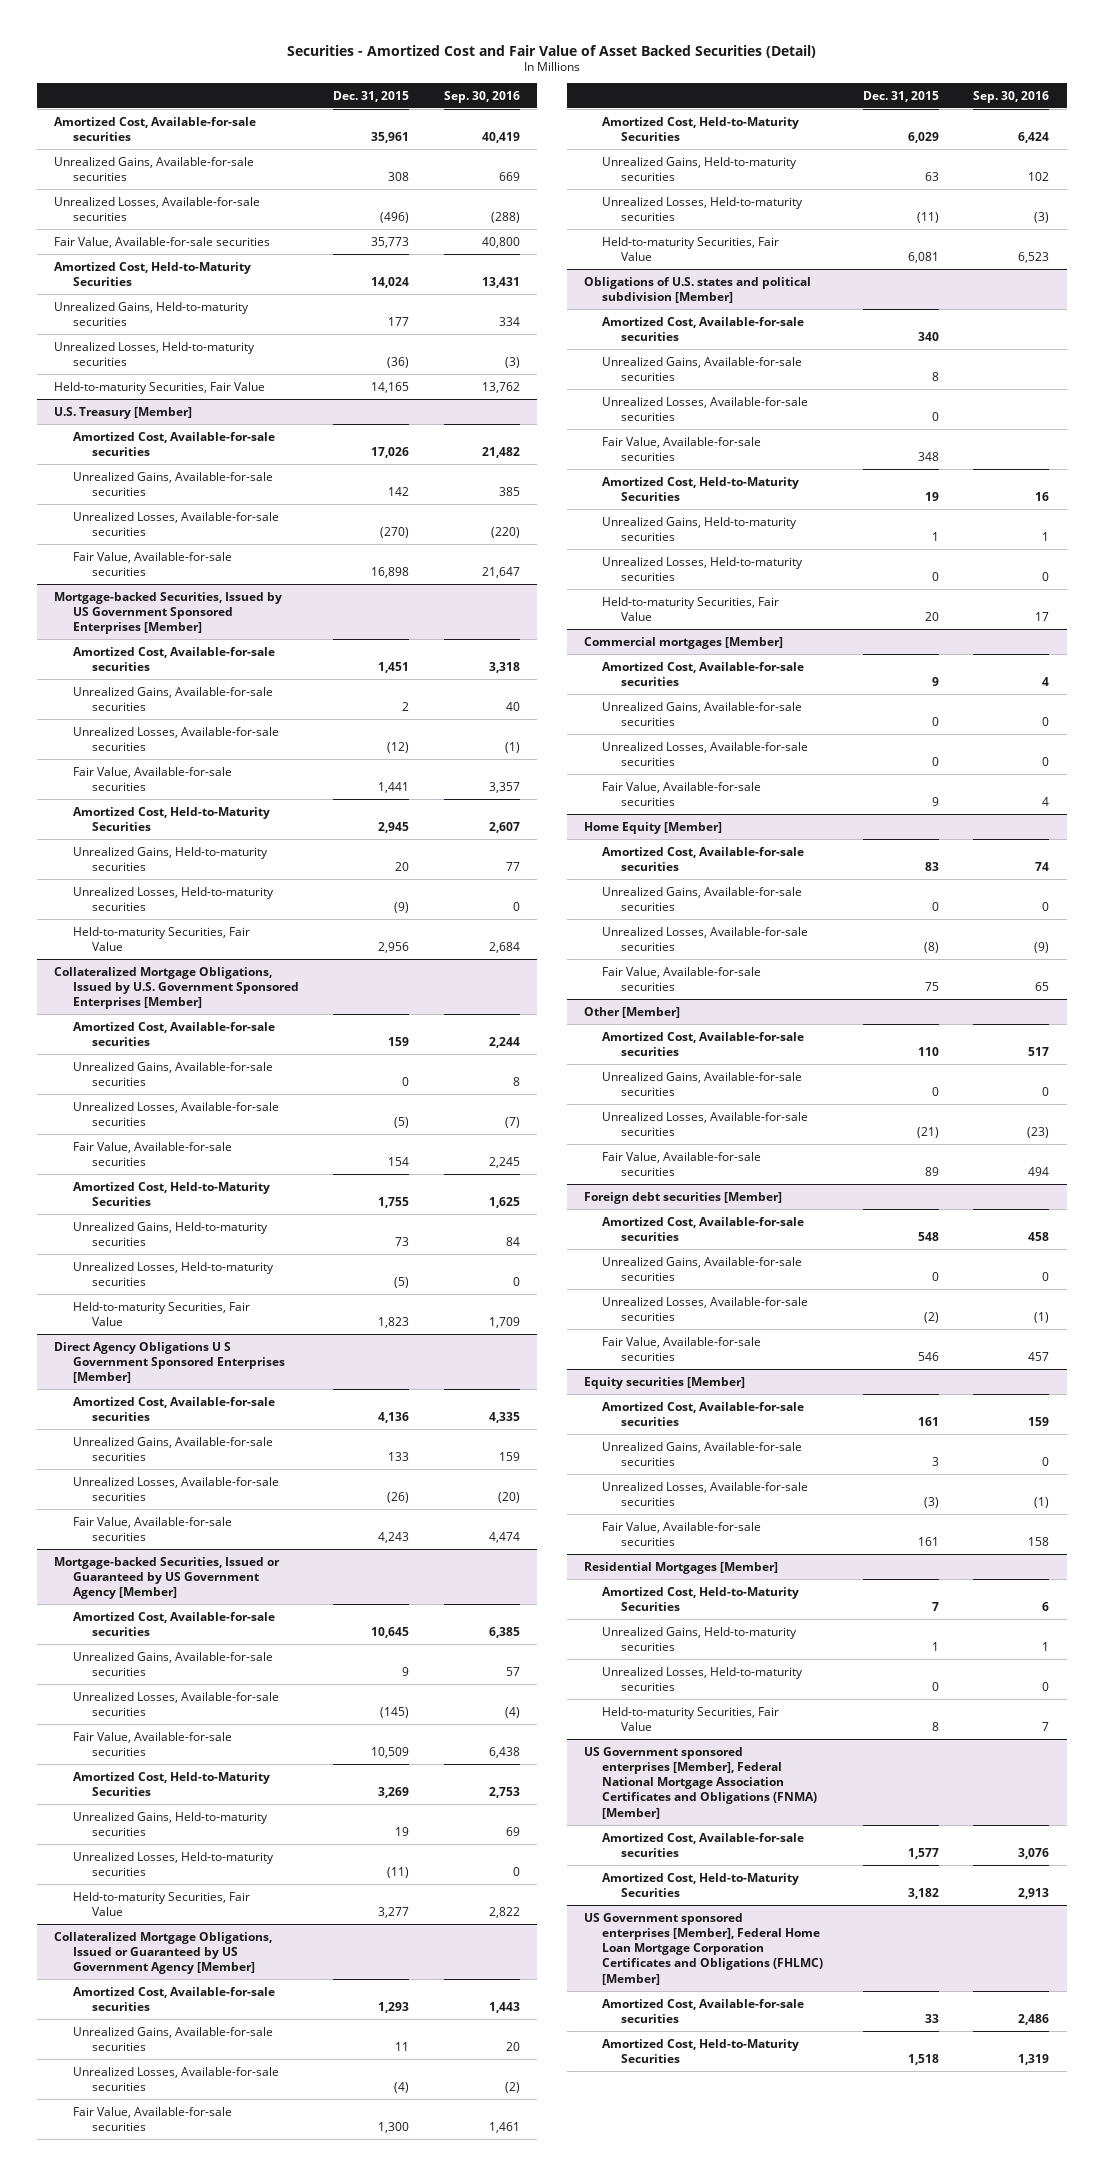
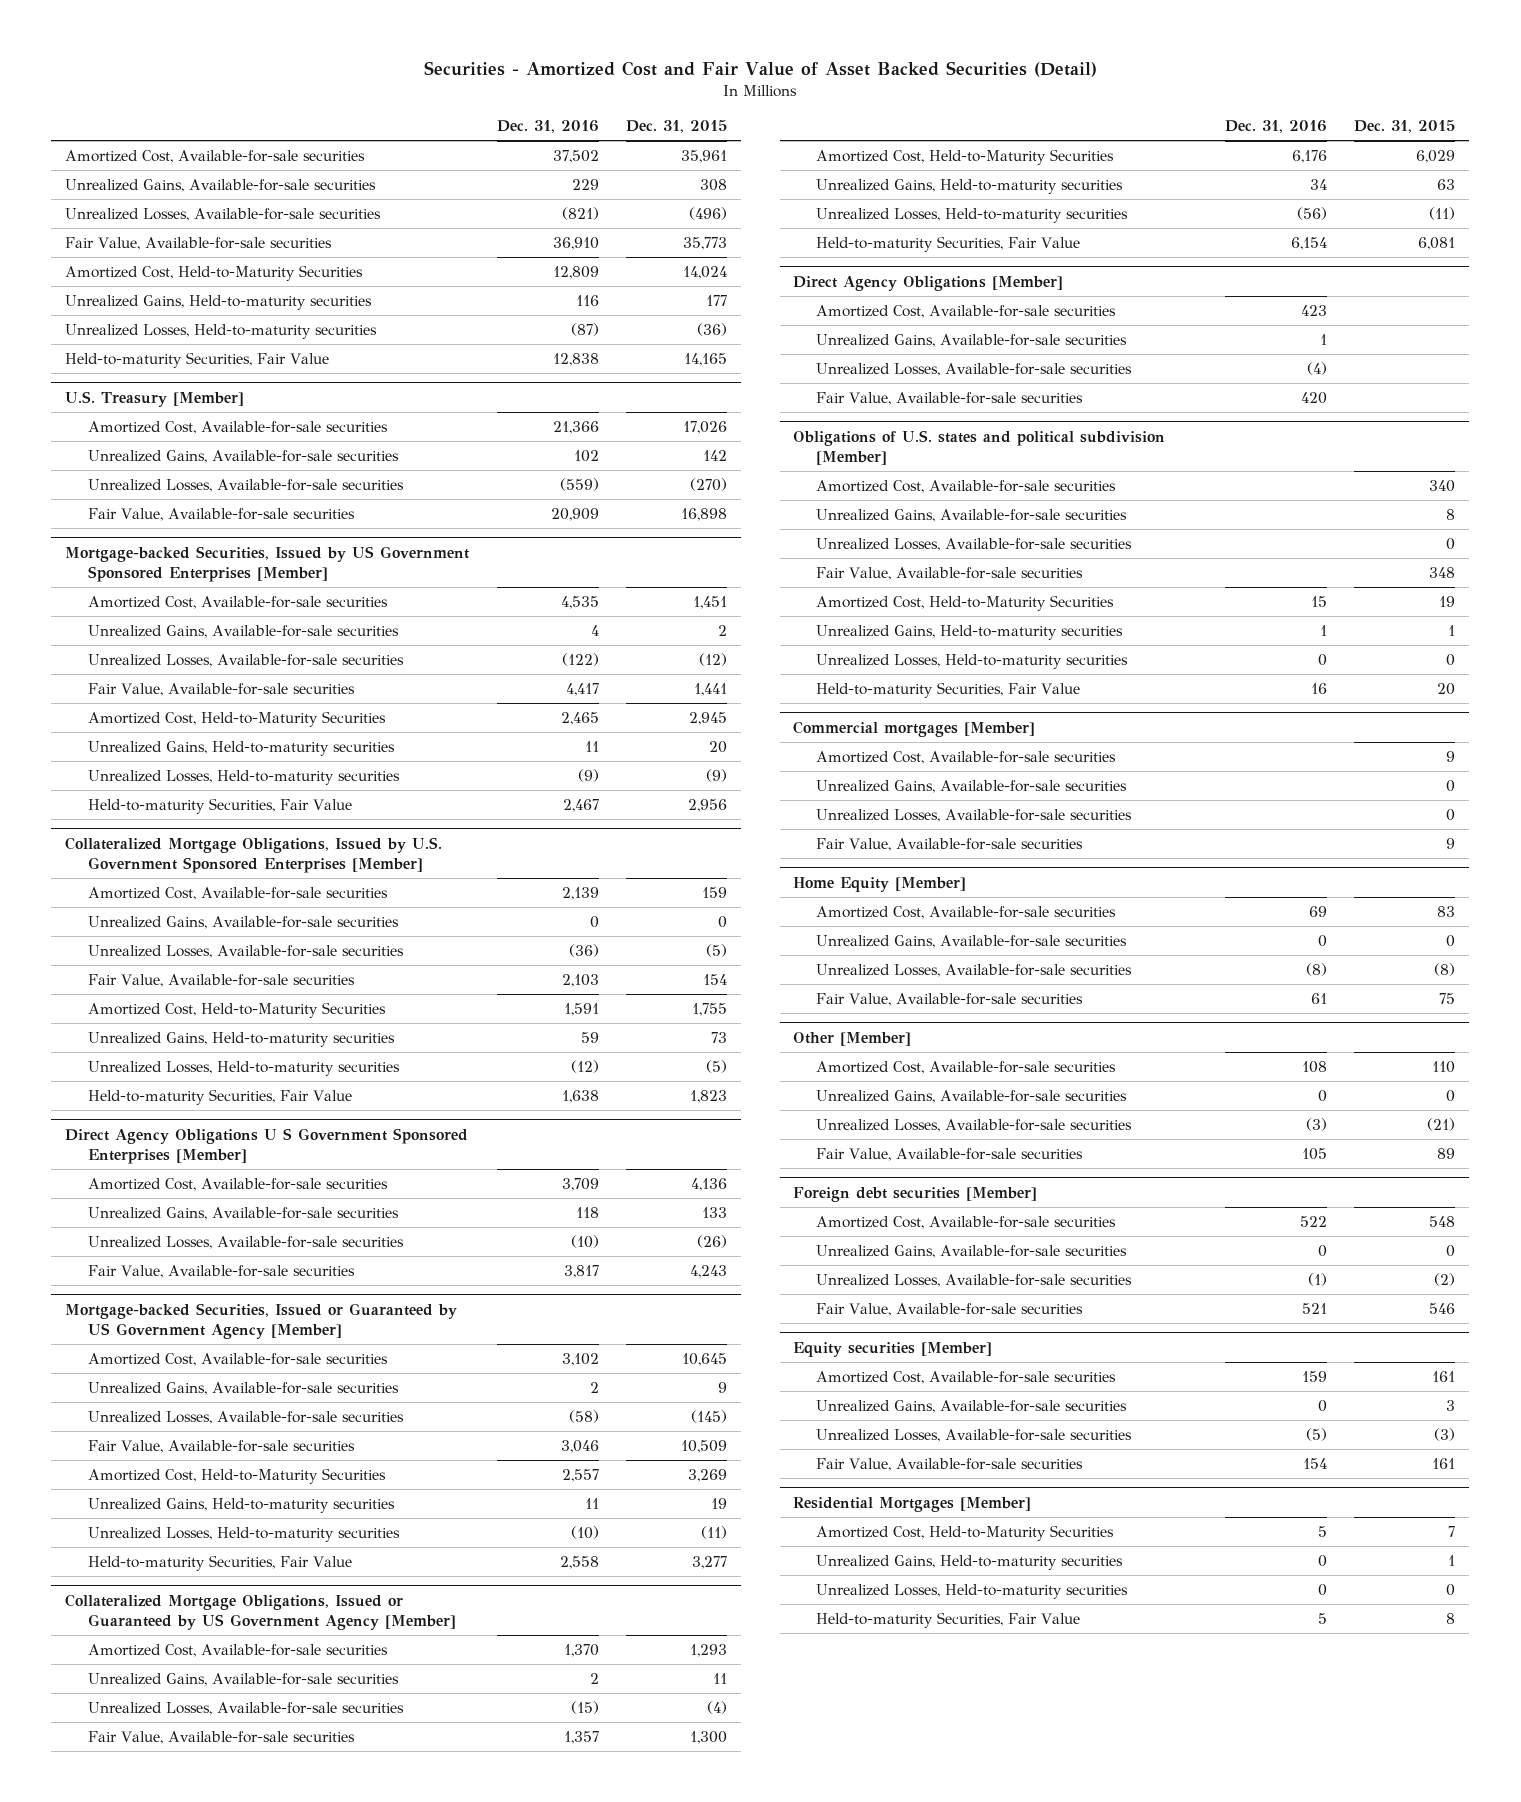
[443,90,520,103] Sep. 30, 2016 -> none
none -> [496,120,599,134] Dec. 31, 2016
none -> [793,275,1064,291] Direct Agency Obligations [Member]
none -> [816,304,1117,318] Amortized Cost, Available-for-sale securities
none -> [816,333,1128,347] Unrealized Gains, Available-for-sale securities
none -> [816,362,1133,376] Unrealized Losses, Available-for-sale securities
none -> [816,391,1084,405] Fair Value, Available-for-sale securities
[583,1746,818,1819] US Government sponsored enterprises [Member], Federal National Mortgage Association Certificates and Obligations (FNMA) [Member] -> none
[602,1832,805,1857] Amortized Cost, Available-for-sale securities -> none
[602,1872,800,1897] Amortized Cost, Held-to-Maturity Securities -> none
[583,1912,824,1985] US Government sponsored enterprises [Member], Federal Home Loan Mortgage Corporation Certificates and Obligations (FHLMC) [Member] -> none
[602,1998,805,2023] Amortized Cost, Available-for-sale securities -> none
[602,2038,800,2063] Amortized Cost, Held-to-Maturity Securities -> none

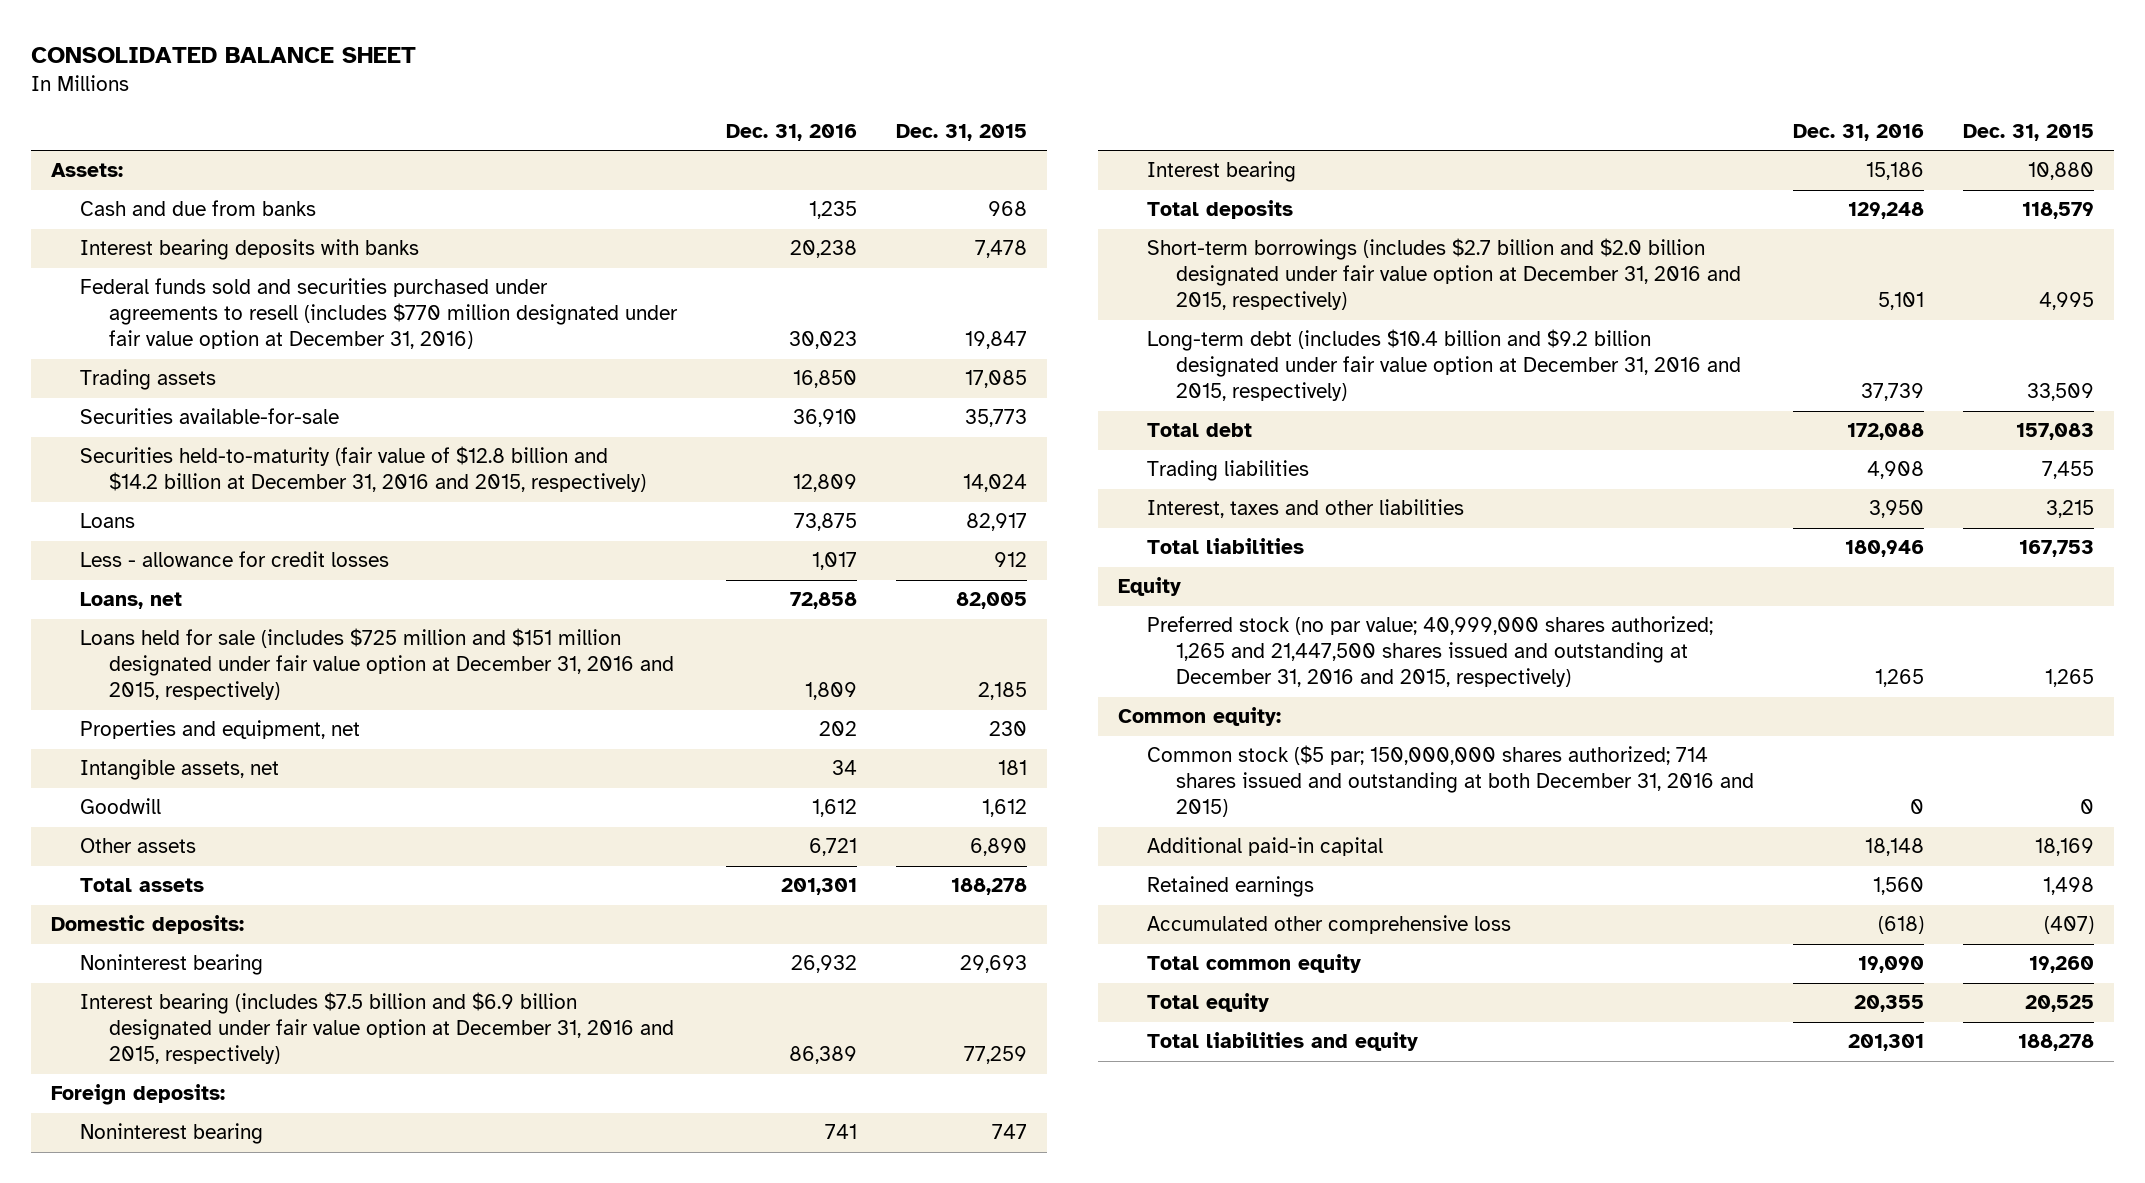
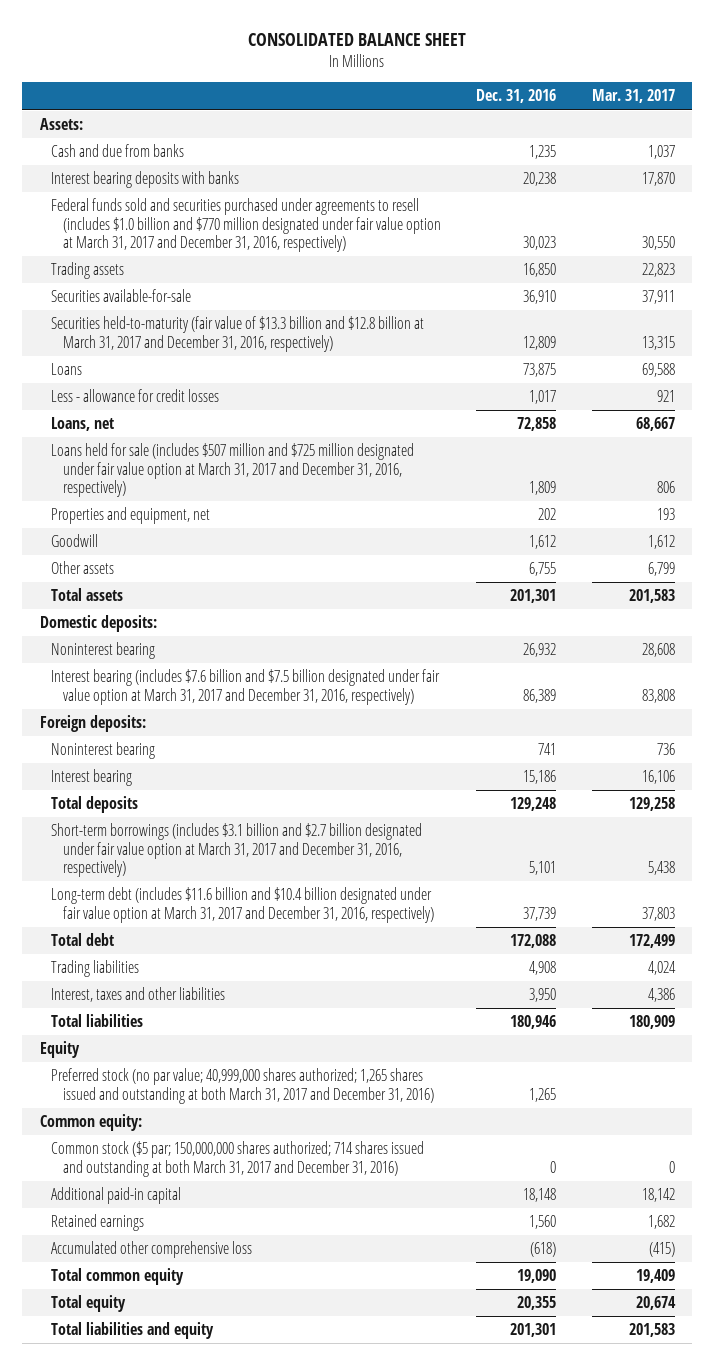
[896,123,1028,141] Dec. 31, 2015 -> none
none -> [591,89,675,104] Mar. 31, 2017
[79,278,678,350] Federal funds sold and securities purchased under agreements to resell (includes $770 million designated under fair value option at December 31, 2016) -> [51,198,441,252] Federal funds sold and securities purchased under agreements to resell (includes $1.0 billion and $770 million designated under fair value option at March 31, 2017 and December 31, 2016, respectively)
[79,446,646,493] Securities held-to-maturity (fair value of $12.8 billion and $14.2 billion at December 31, 2016 and 2015, respectively) -> [51,316,425,352] Securities held-to-maturity (fair value of $13.3 billion and $12.8 billion at March 31, 2017 and December 31, 2016, respectively)
[79,628,674,701] Loans held for sale (includes $725 million and $151 million designated under fair value option at December 31, 2016 and 2015, respectively) -> [51,443,415,497] Loans held for sale (includes $507 million and $725 million designated under fair value option at March 31, 2017 and December 31, 2016, respectively)
[79,759,279,781] Intangible assets, net -> none
[808,838,857,857] 6,721 -> [529,562,557,577] 6,755
[79,992,674,1065] Interest bearing (includes $7.5 billion and $6.9 billion designated under fair value option at December 31, 2016 and 2015, respectively) -> [51,669,441,705] Interest bearing (includes $7.6 billion and $7.5 billion designated under fair value option at March 31, 2017 and December 31, 2016, respectively)
[1146,238,1741,311] Short-term borrowings (includes $2.7 billion and $2.0 billion designated under fair value option at December 31, 2016 and 2015, respectively) -> [51,823,423,877] Short-term borrowings (includes $3.1 billion and $2.7 billion designated under fair value option at March 31, 2017 and December 31, 2016, respectively)
[1146,329,1741,402] Long-term debt (includes $10.4 billion and $9.2 billion designated under fair value option at December 31, 2016 and 2015, respectively) -> [51,887,434,923] Long-term debt (includes $11.6 billion and $10.4 billion designated under fair value option at March 31, 2017 and December 31, 2016, respectively)
[1146,616,1713,688] Preferred stock (no par value; 40,999,000 shares authorized; 1,265 and 21,447,500 shares issued and outstanding at December 31, 2016 and 2015, respectively) -> [51,1068,434,1104] Preferred stock (no par value; 40,999,000 shares authorized; 1,265 shares issued and outstanding at both March 31, 2017 and December 31, 2016)
[1146,745,1754,818] Common stock ($5 par; 150,000,000 shares authorized; 714 shares issued and outstanding at both December 31, 2016 and 2015) -> [51,1141,425,1177] Common stock ($5 par; 150,000,000 shares authorized; 714 shares issued and outstanding at both March 31, 2017 and December 31, 2016)

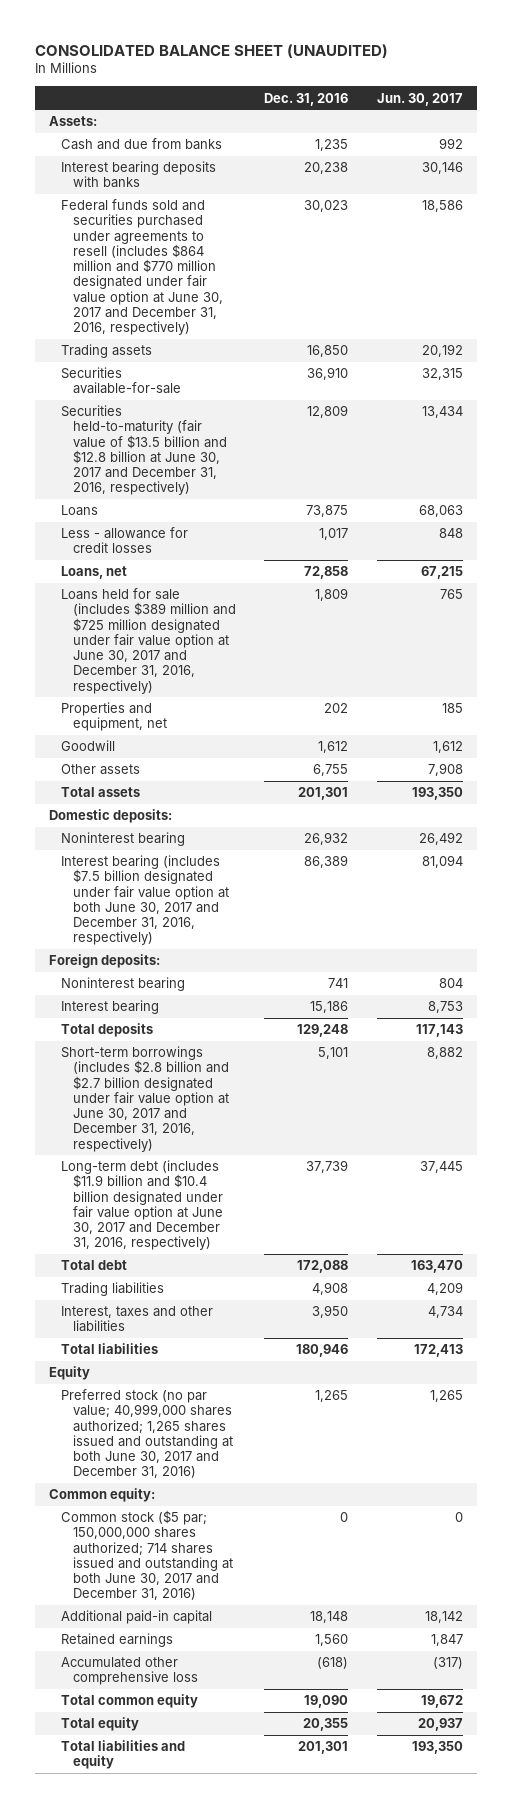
[248,33,467,47] CONSOLIDATED BALANCE SHEET -> [35,43,389,58] CONSOLIDATED BALANCE SHEET (UNAUDITED)
[591,89,675,104] Mar. 31, 2017 -> none
none -> [376,92,463,106] Jun. 30, 2017
[51,198,441,252] Federal funds sold and securities purchased under agreements to resell (includes $1.0 billion and $770 million designated under fair value option at March 31, 2017 and December 31, 2016, respectively) -> [61,199,223,336] Federal funds sold and securities purchased under agreements to resell (includes $864 million and $770 million designated under fair value option at June 30, 2017 and December 31, 2016, respectively)
[51,316,425,352] Securities held-to-maturity (fair value of $13.3 billion and $12.8 billion at March 31, 2017 and December 31, 2016, respectively) -> [61,405,227,496] Securities held-to-maturity (fair value of $13.5 billion and $12.8 billion at June 30, 2017 and December 31, 2016, respectively)
[51,443,415,497] Loans held for sale (includes $507 million and $725 million designated under fair value option at March 31, 2017 and December 31, 2016, respectively) -> [61,588,236,694] Loans held for sale (includes $389 million and $725 million designated under fair value option at June 30, 2017 and December 31, 2016, respectively)
[51,669,441,705] Interest bearing (includes $7.6 billion and $7.5 billion designated under fair value option at March 31, 2017 and December 31, 2016, respectively) -> [61,855,229,946] Interest bearing (includes $7.5 billion designated under fair value option at both June 30, 2017 and December 31, 2016, respectively)
[51,823,423,877] Short-term borrowings (includes $3.1 billion and $2.7 billion designated under fair value option at March 31, 2017 and December 31, 2016, respectively) -> [61,1046,229,1152] Short-term borrowings (includes $2.8 billion and $2.7 billion designated under fair value option at June 30, 2017 and December 31, 2016, respectively)
[51,887,434,923] Long-term debt (includes $11.6 billion and $10.4 billion designated under fair value option at March 31, 2017 and December 31, 2016, respectively) -> [61,1160,223,1251] Long-term debt (includes $11.9 billion and $10.4 billion designated under fair value option at June 30, 2017 and December 31, 2016, respectively)
[51,1068,434,1104] Preferred stock (no par value; 40,999,000 shares authorized; 1,265 shares issued and outstanding at both March 31, 2017 and December 31, 2016) -> [61,1389,233,1479] Preferred stock (no par value; 40,999,000 shares authorized; 1,265 shares issued and outstanding at both June 30, 2017 and December 31, 2016)
[51,1141,425,1177] Common stock ($5 par; 150,000,000 shares authorized; 714 shares issued and outstanding at both March 31, 2017 and December 31, 2016) -> [61,1510,233,1601] Common stock ($5 par; 150,000,000 shares authorized; 714 shares issued and outstanding at both June 30, 2017 and December 31, 2016)

